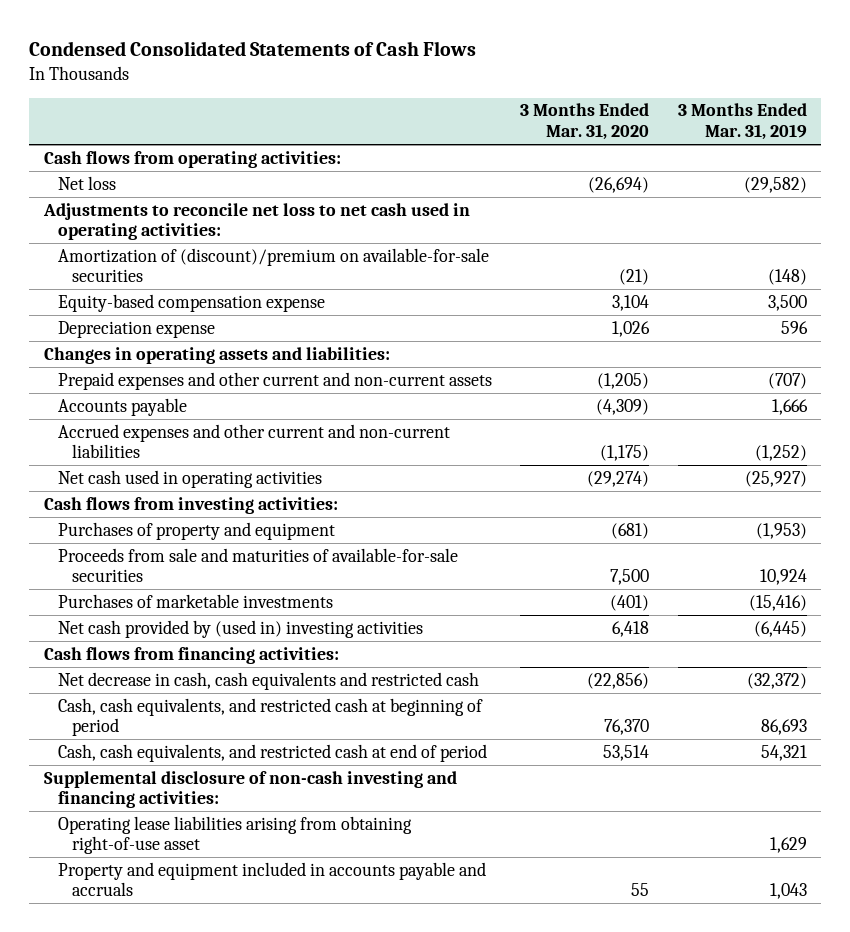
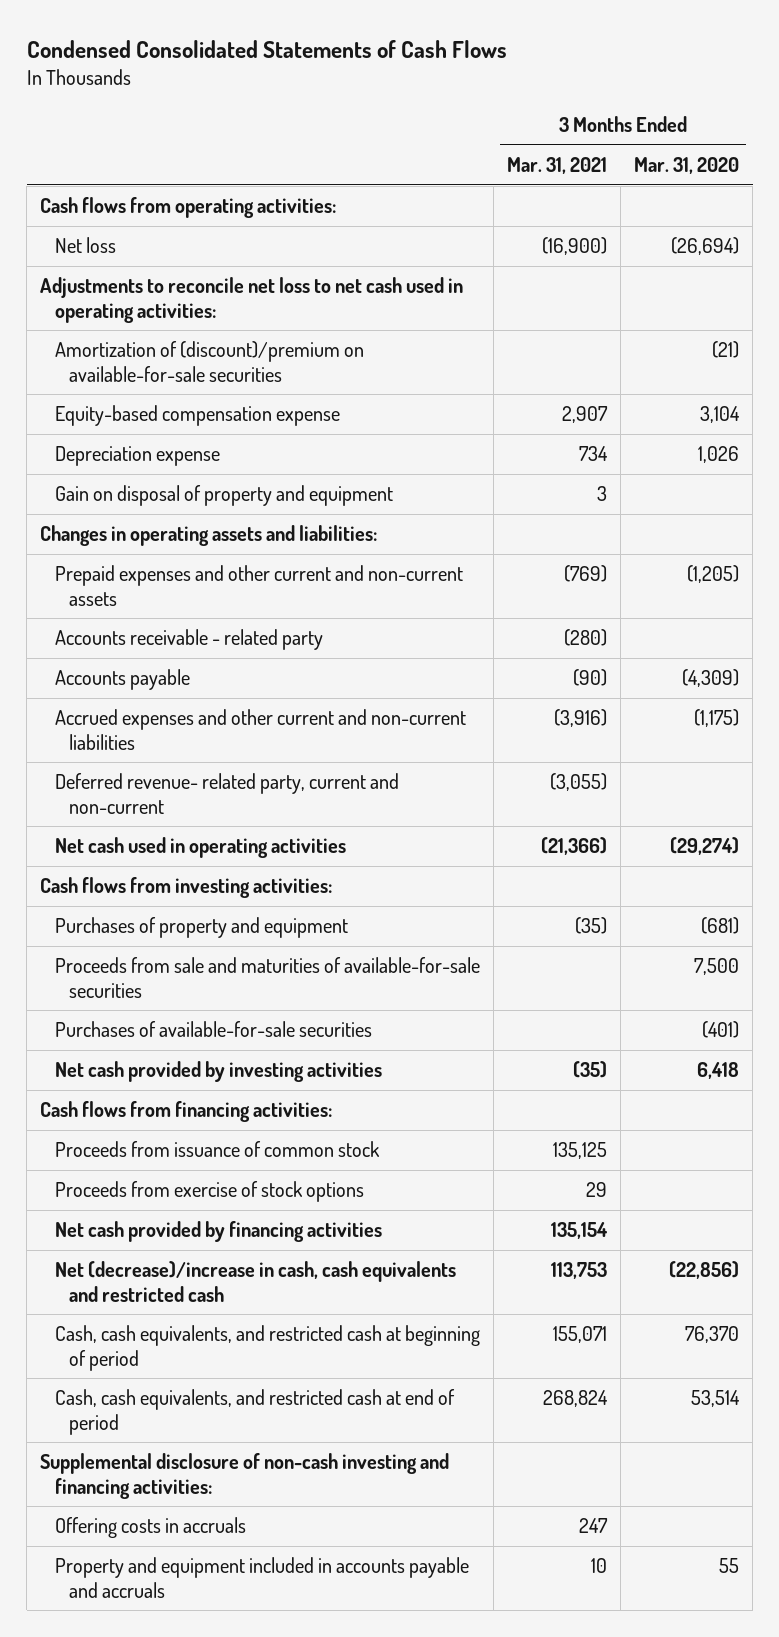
[677,103,807,141] 3 Months Ended Mar. 31, 2019 -> none
none -> [506,157,607,175] Mar. 31, 2021
none -> [54,485,393,507] Gain on disposal of property and equipment
none -> [54,629,323,651] Accounts receivable - related party
none -> [54,773,399,814] Deferred revenue- related party, current and non-current
[57,593,333,608] Purchases of marketable investments -> none
none -> [54,1021,372,1038] Purchases of available-for-sale securities
[57,619,423,638] Net cash provided by (used in) investing activities -> [54,1061,382,1083] Net cash provided by investing activities
none -> [54,1141,380,1158] Proceeds from issuance of common stock
none -> [54,1181,364,1203] Proceeds from exercise of stock options
none -> [54,1221,382,1243] Net cash provided by financing activities
[57,671,479,690] Net decrease in cash, cash equivalents and restricted cash -> [54,1261,456,1302] Net (decrease)/increase in cash, cash equivalents and restricted cash
[57,815,412,855] Operating lease liabilities arising from obtaining right-of-use asset -> none
none -> [54,1517,246,1539] Offering costs in accruals

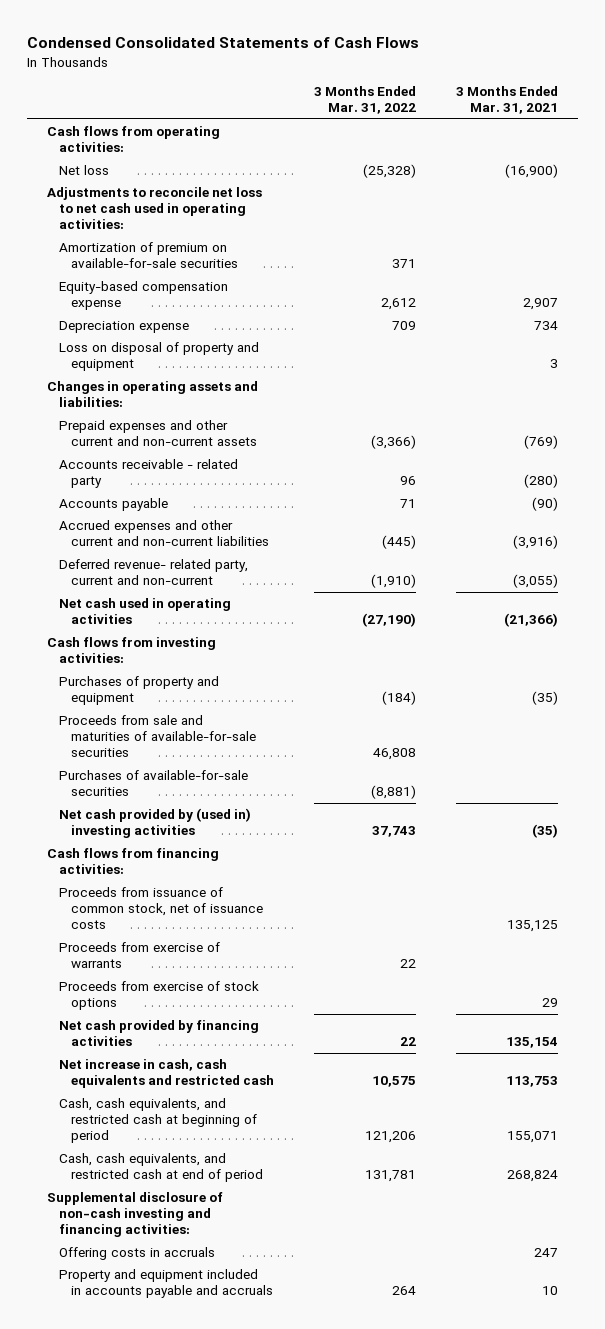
[634,157,740,175] Mar. 31, 2020 -> none
none -> [313,85,416,115] 3 Months Ended Mar. 31, 2022
[54,341,364,382] Amortization of (discount)/premium on available-for-sale securities -> [58,241,238,269] Amortization of premium on available-for-sale securities
[54,485,393,507] Gain on disposal of property and equipment -> [58,341,259,372] Loss on disposal of property and equipment
[54,1061,382,1083] Net cash provided by investing activities -> [58,807,251,839] Net cash provided by (used in) investing activities
[54,1141,380,1158] Proceeds from issuance of common stock -> [58,886,263,930] Proceeds from issuance of common stock, net of issuance costs
none -> [58,941,220,969] Proceeds from exercise of warrants
[54,1261,456,1302] Net (decrease)/increase in cash, cash equivalents and restricted cash -> [58,1058,274,1089] Net increase in cash, cash equivalents and restricted cash

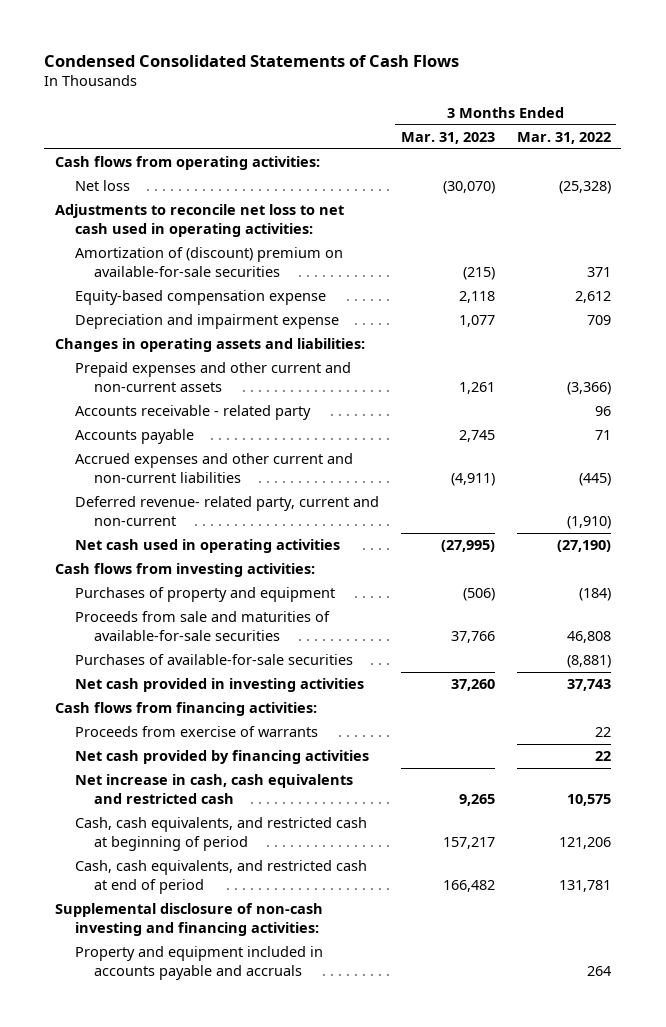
[455,85,558,115] 3 Months Ended Mar. 31, 2021 -> none
none -> [400,131,495,144] Mar. 31, 2023
[58,241,238,269] Amortization of premium on available-for-sale securities -> [74,247,343,277] Amortization of (discount) premium on available-for-sale securities
[58,341,259,372] Loss on disposal of property and equipment -> none
[58,320,189,333] Depreciation expense -> [74,314,339,330] Depreciation and impairment expense
[58,807,251,839] Net cash provided by (used in) investing activities -> [74,678,364,693] Net cash provided in investing activities
[58,886,263,930] Proceeds from issuance of common stock, net of issuance costs -> none
[58,980,259,1011] Proceeds from exercise of stock options -> none
[58,1246,215,1260] Offering costs in accruals -> none

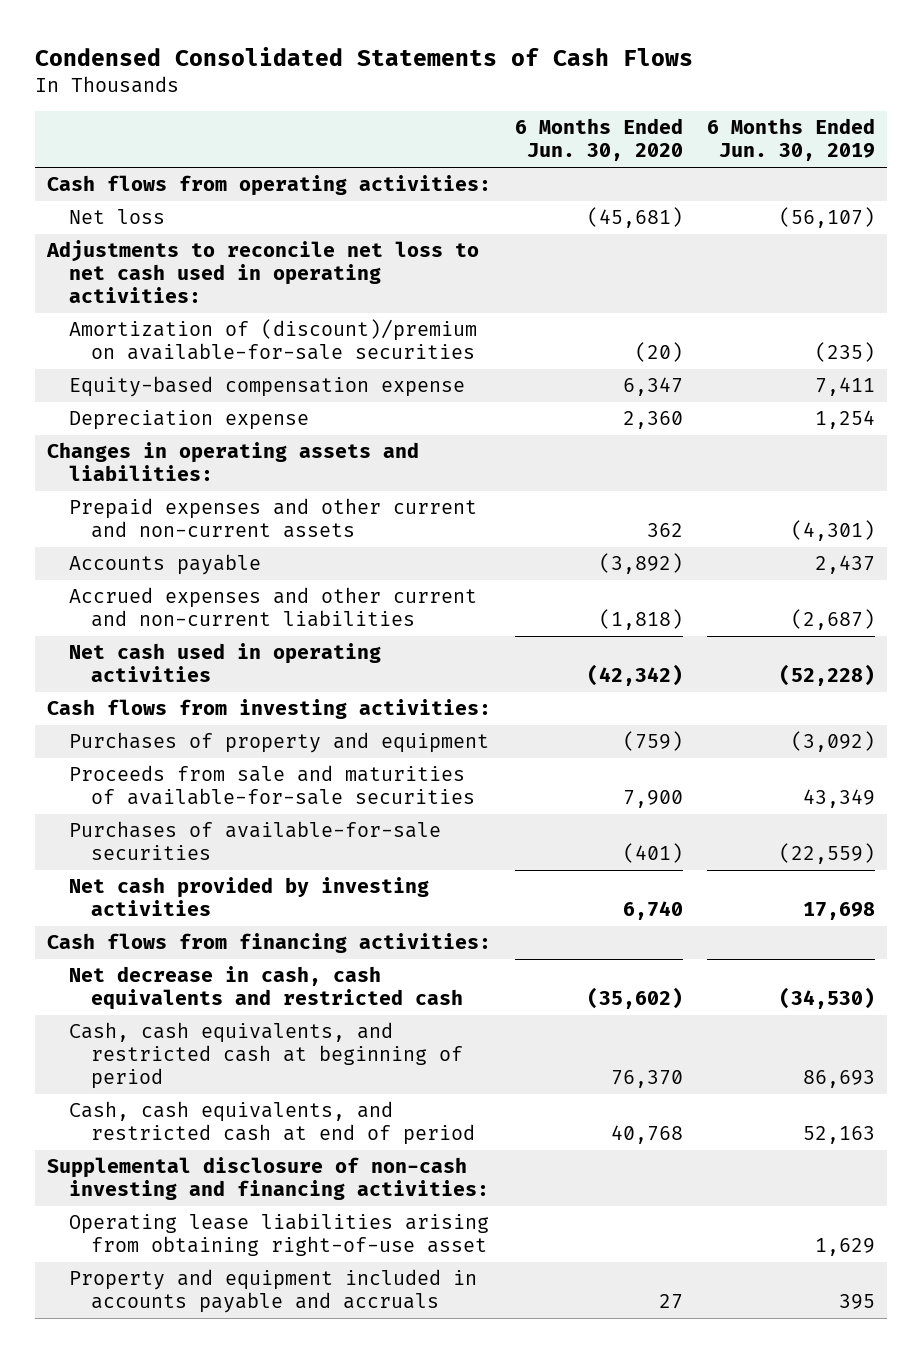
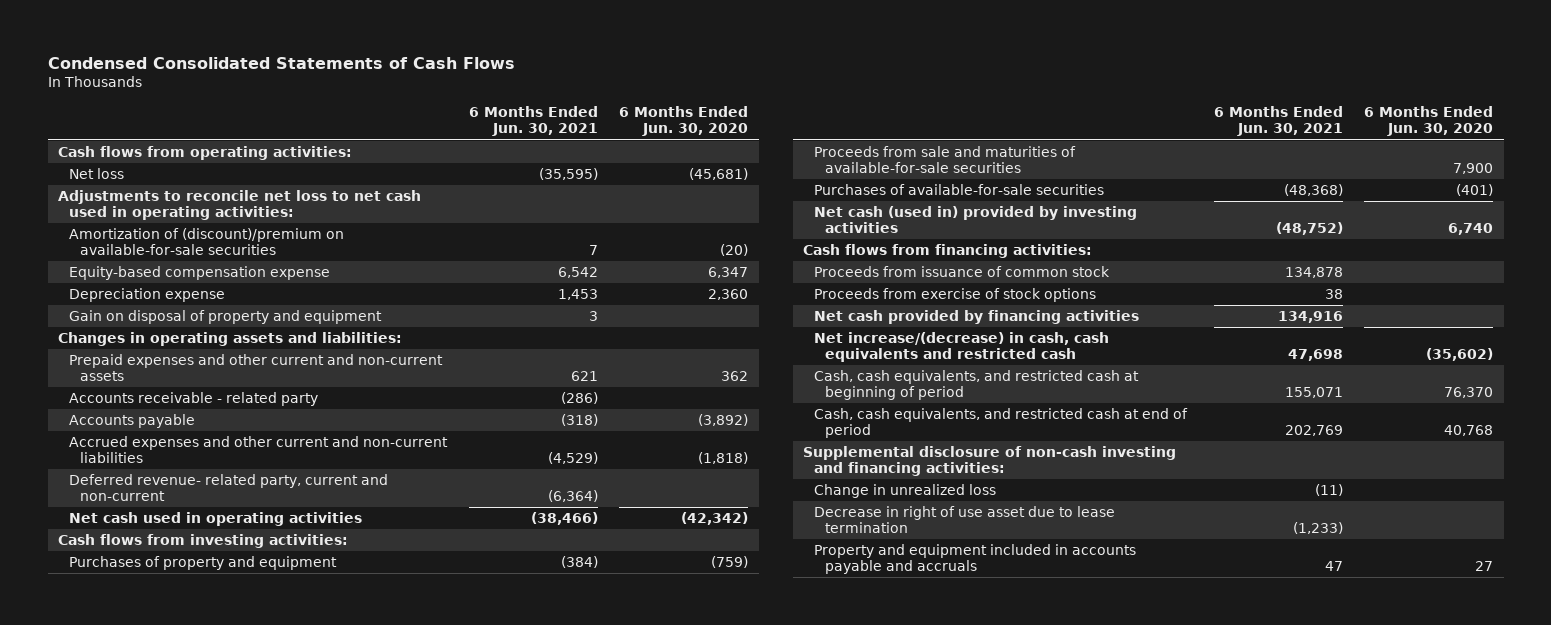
[707,118,876,162] 6 Months Ended Jun. 30, 2019 -> none
none -> [468,106,598,137] 6 Months Ended Jun. 30, 2021
none -> [69,310,383,325] Gain on disposal of property and equipment
none -> [69,392,319,407] Accounts receivable - related party
none -> [69,474,389,502] Deferred revenue- related party, current and non-current
[69,877,430,917] Net cash provided by investing activities -> [814,206,1138,234] Net cash (used in) provided by investing activities
none -> [814,266,1111,278] Proceeds from issuance of common stock
none -> [814,288,1097,303] Proceeds from exercise of stock options
none -> [814,310,1140,325] Net cash provided by financing activities
[69,966,463,1011] Net decrease in cash, cash equivalents and restricted cash -> [814,332,1110,363] Net increase/(decrease) in cash, cash equivalents and restricted cash
[69,1213,490,1257] Operating lease liabilities arising from obtaining right-of-use asset -> none
none -> [814,484,997,499] Change in unrealized loss
none -> [814,506,1116,534] Decrease in right of use asset due to lease termination

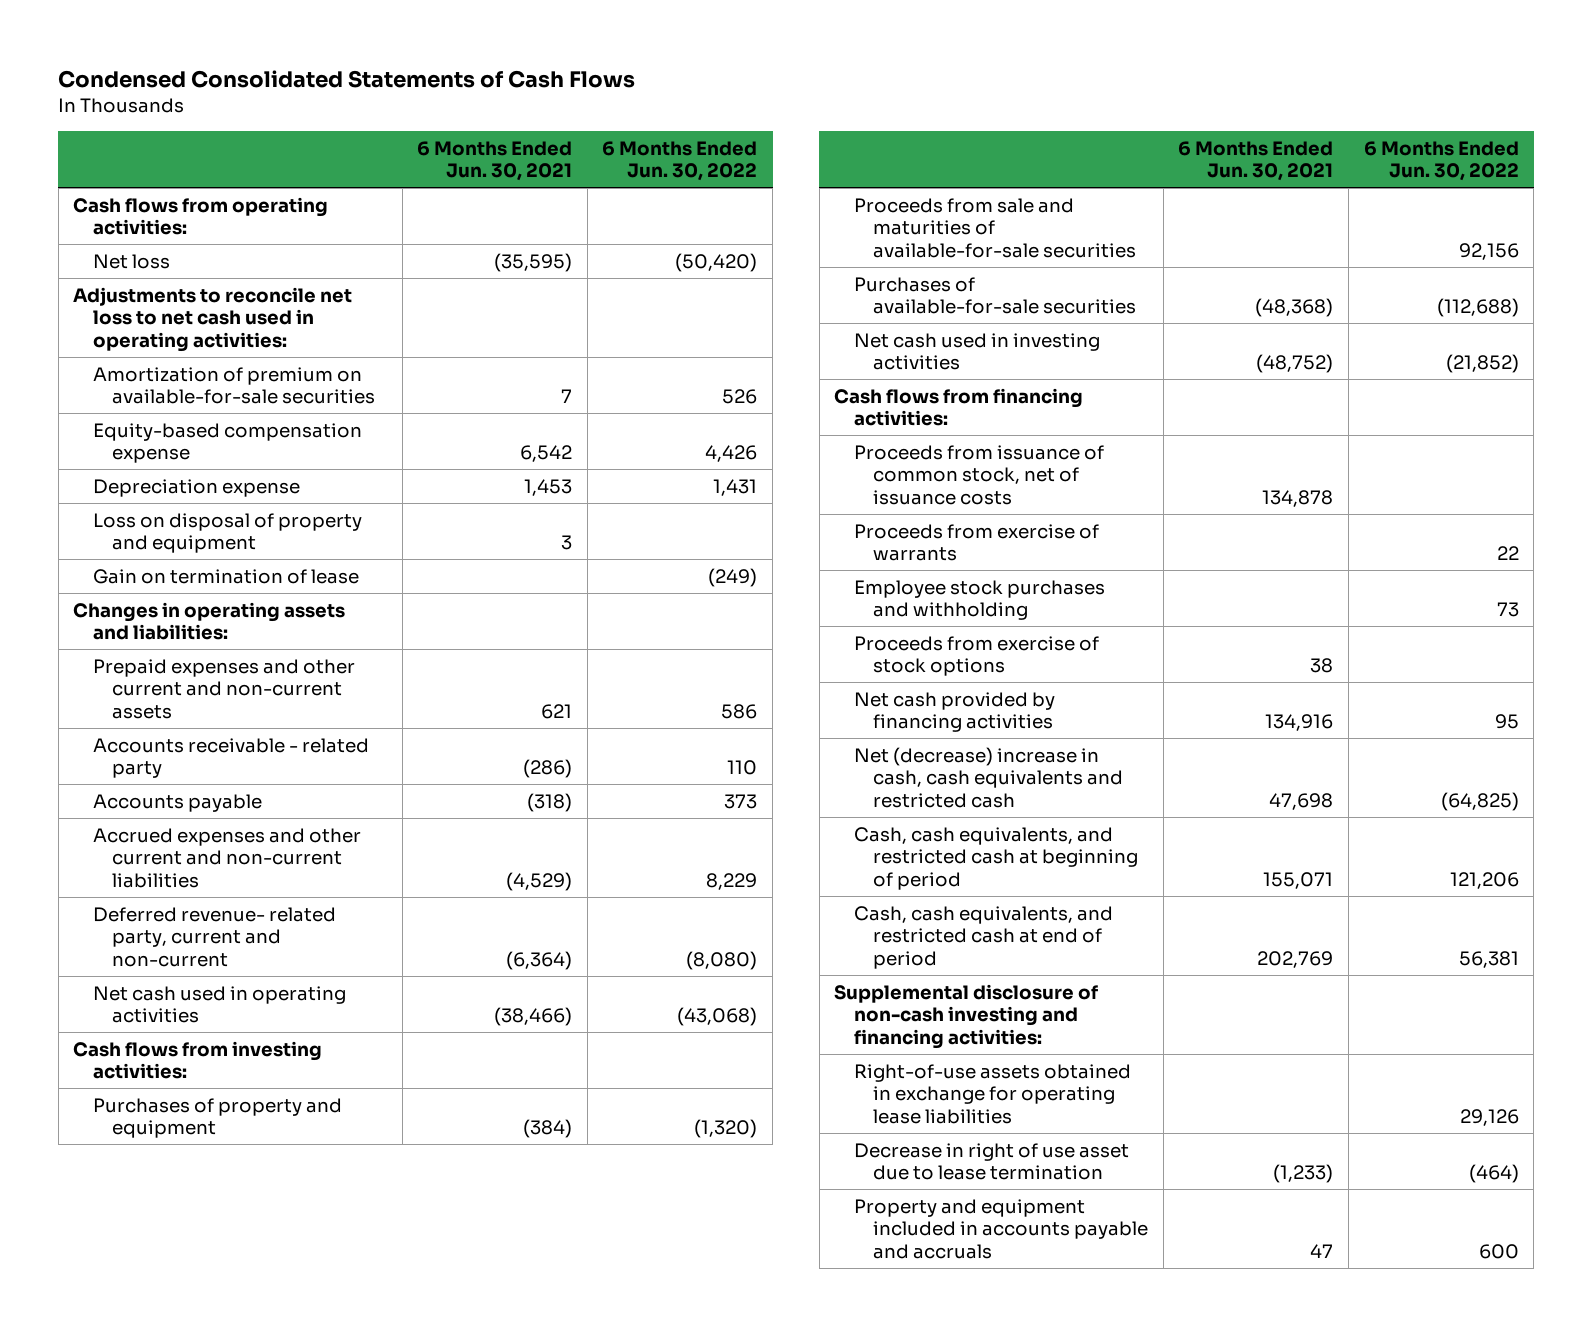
[618,106,748,137] 6 Months Ended Jun. 30, 2020 -> none
none -> [602,140,758,182] 6 Months Ended Jun. 30, 2022
[69,228,345,256] Amortization of (discount)/premium on available-for-sale securities -> [92,366,376,405] Amortization of premium on available-for-sale securities
[69,310,383,325] Gain on disposal of property and equipment -> [92,512,362,554] Loss on disposal of property and equipment
none -> [92,568,359,584] Gain on termination of lease
[814,206,1138,234] Net cash (used in) provided by investing activities -> [853,332,1100,371] Net cash used in investing activities
[814,266,1111,278] Proceeds from issuance of common stock -> [853,444,1104,505] Proceeds from issuance of common stock, net of issuance costs
none -> [853,523,1099,562] Proceeds from exercise of warrants
none -> [853,579,1105,621] Employee stock purchases and withholding
[814,332,1110,363] Net increase/(decrease) in cash, cash equivalents and restricted cash -> [853,746,1124,808] Net (decrease) increase in cash, cash equivalents and restricted cash
[814,484,997,499] Change in unrealized loss -> none
none -> [853,1063,1131,1124] Right-of-use assets obtained in exchange for operating lease liabilities

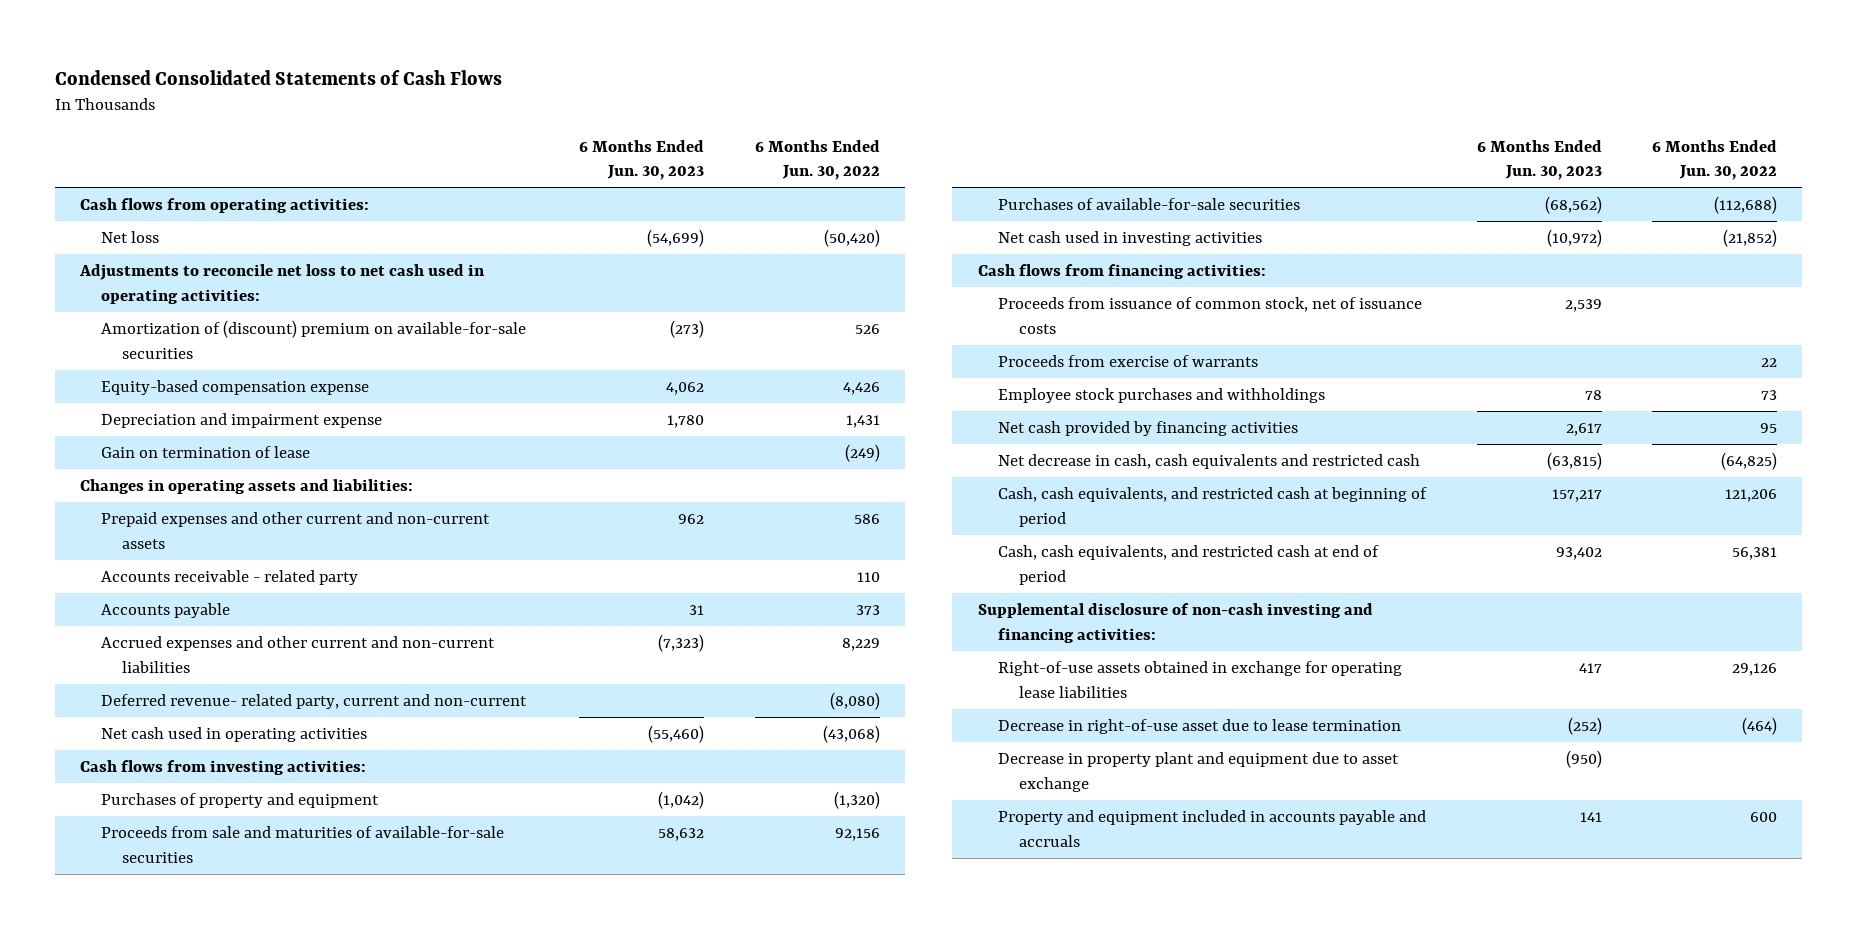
[417,140,573,182] 6 Months Ended Jun. 30, 2021 -> none
none -> [579,139,705,181] 6 Months Ended Jun. 30, 2023
[92,366,376,405] Amortization of premium on available-for-sale securities -> [101,320,527,359] Amortization of (discount) premium on available-for-sale securities
[92,512,362,554] Loss on disposal of property and equipment -> none
[92,478,300,497] Depreciation expense -> [101,413,383,429] Depreciation and impairment expense
[853,635,1099,677] Proceeds from exercise of stock options -> none
[853,579,1105,621] Employee stock purchases and withholding -> [998,388,1326,404] Employee stock purchases and withholdings
[853,746,1124,808] Net (decrease) increase in cash, cash equivalents and restricted cash -> [998,454,1421,470] Net decrease in cash, cash equivalents and restricted cash
[853,1142,1129,1181] Decrease in right of use asset due to lease termination -> [998,719,1402,735] Decrease in right-of-use asset due to lease termination
none -> [998,752,1400,792] Decrease in property plant and equipment due to asset exchange

